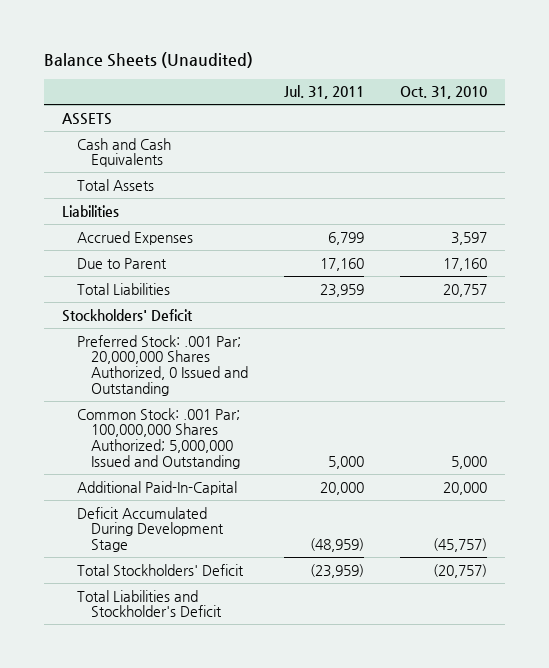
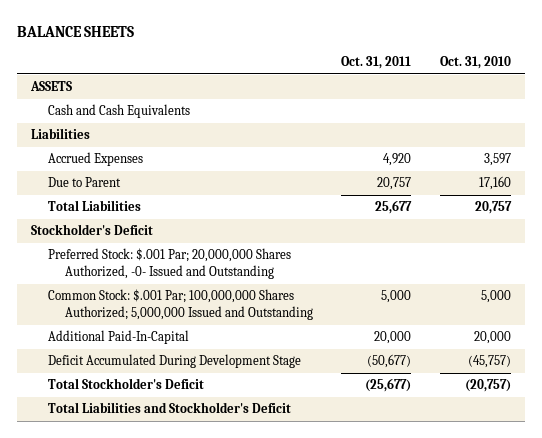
[44,52,254,69] Balance Sheets (Unaudited) -> [16,25,134,37] BALANCE SHEETS
[284,85,365,100] Jul. 31, 2011 -> none
none -> [341,56,412,70] Oct. 31, 2011
[76,178,154,191] Total Assets -> none
[62,308,194,322] Stockholders' Deficit -> [31,224,154,236] Stockholder's Deficit
[76,334,249,396] Preferred Stock: .001 Par; 20,000,000 Shares Authorized, 0 Issued and Outstanding -> [47,248,291,280] Preferred Stock: $.001 Par; 20,000,000 Shares Authorized, -0- Issued and Outstanding
[76,407,241,469] Common Stock: .001 Par; 100,000,000 Shares Authorized; 5,000,000 Issued and Outstanding -> [47,289,313,321] Common Stock: $.001 Par; 100,000,000 Shares Authorized; 5,000,000 Issued and Outstanding
[76,563,244,576] Total Stockholders' Deficit -> [47,378,204,390] Total Stockholder's Deficit

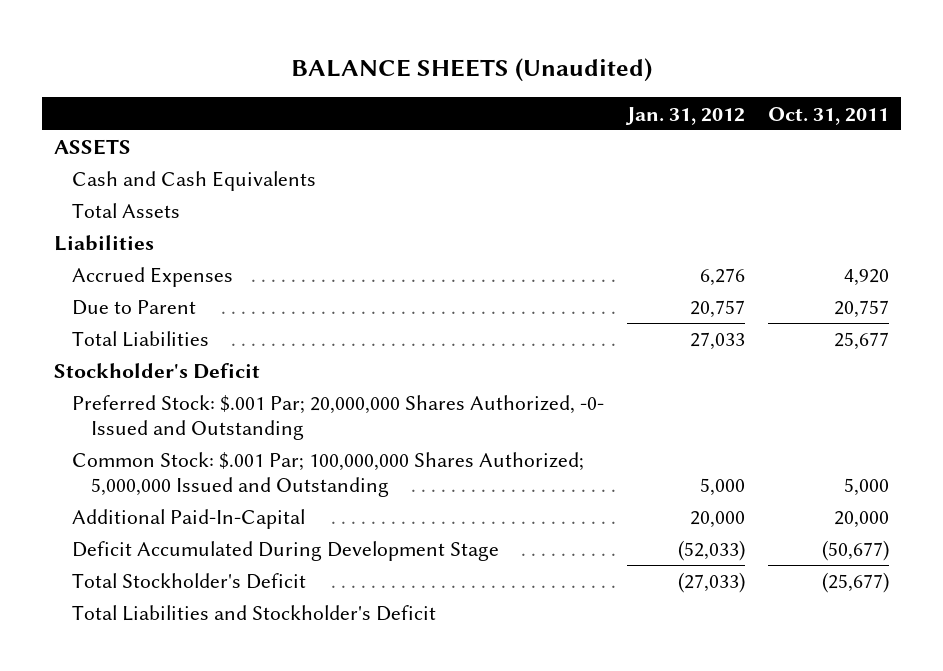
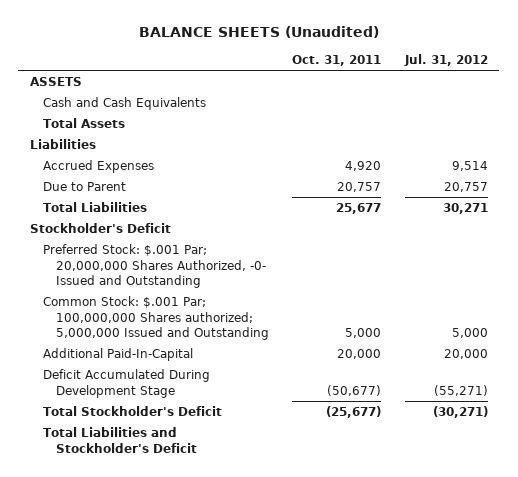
[625,106,746,125] Jan. 31, 2012 -> none
none -> [403,54,488,67] Jul. 31, 2012
[72,452,585,498] Common Stock: $.001 Par; 100,000,000 Shares Authorized; 5,000,000 Issued and Outstanding -> [43,295,269,341] Common Stock: $.001 Par; 100,000,000 Shares authorized; 5,000,000 Issued and Outstanding

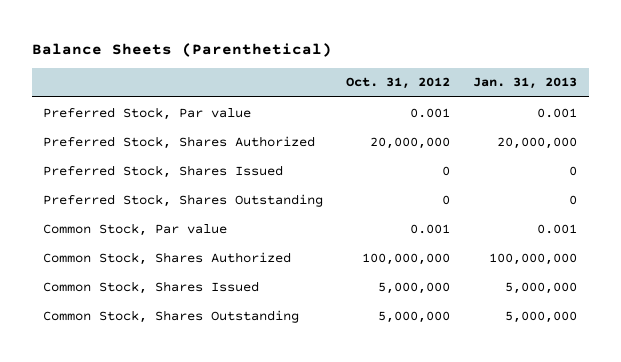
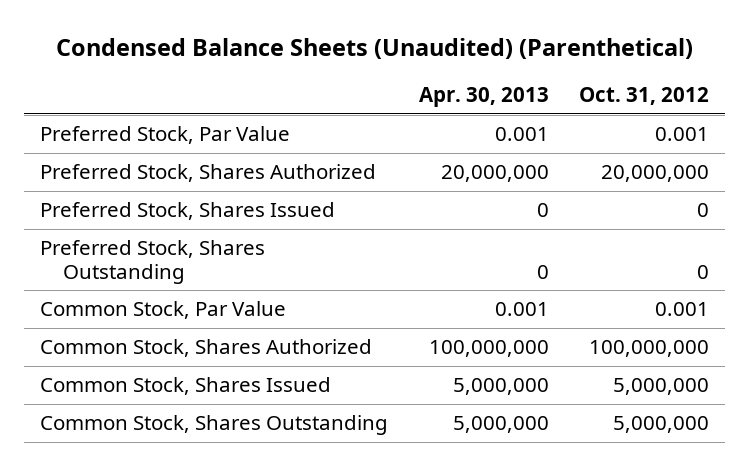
[31,42,332,57] Balance Sheets (Parenthetical) -> [55,37,693,59] Condensed Balance Sheets (Unaudited) (Parenthetical)
[473,77,578,90] Jan. 31, 2013 -> none
none -> [418,87,549,108] Apr. 30, 2013
[43,106,252,120] Preferred Stock, Par value -> [39,126,290,145] Preferred Stock, Par Value
[43,222,228,236] Common Stock, Par value -> [39,301,286,320] Common Stock, Par Value

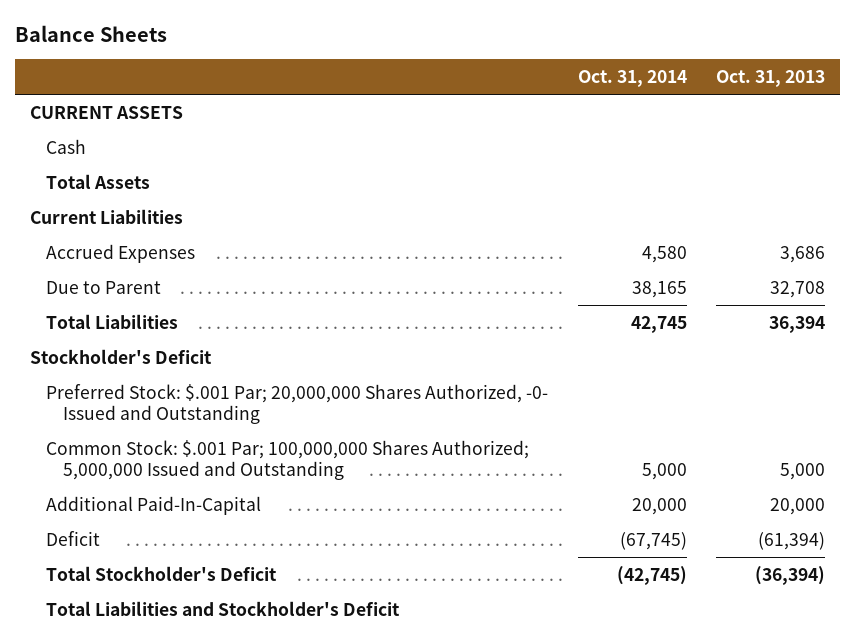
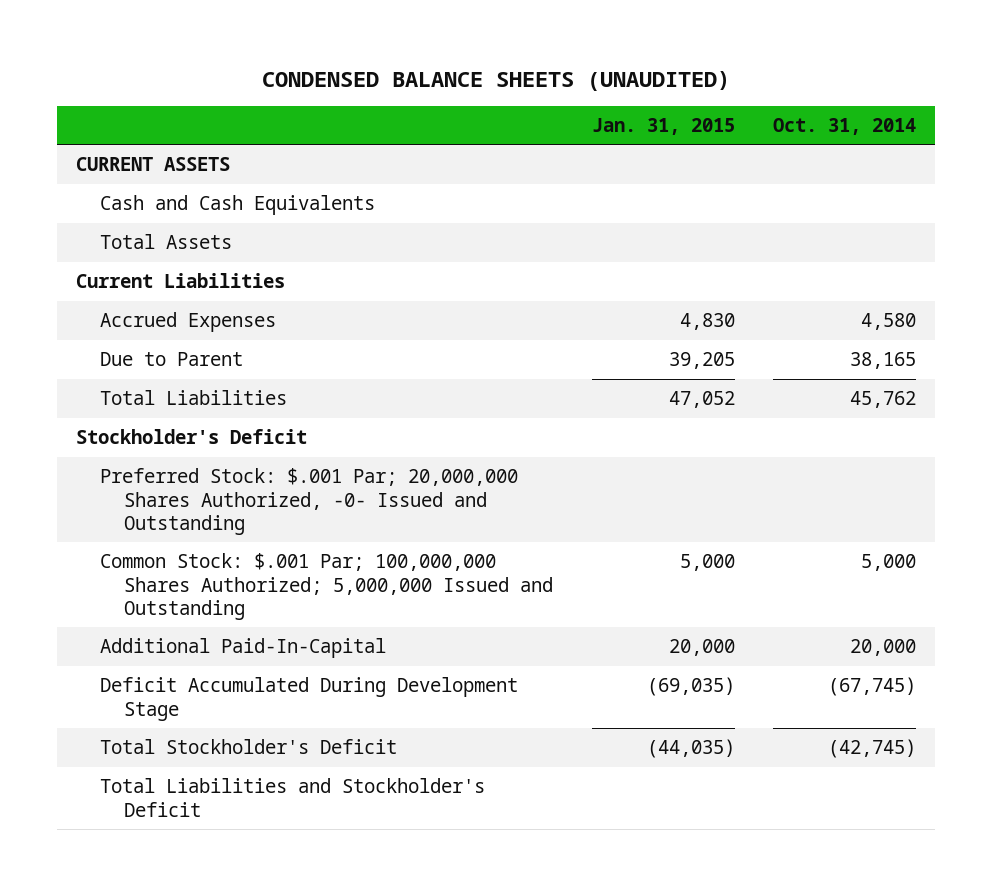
[14,24,167,42] Balance Sheets -> [262,70,731,91] CONDENSED BALANCE SHEETS (UNAUDITED)
[716,69,826,87] Oct. 31, 2013 -> none
none -> [591,118,735,136] Jan. 31, 2015
[46,138,87,154] Cash -> [100,195,376,216] Cash and Cash Equivalents
[630,315,687,333] 42,745 -> [850,391,917,409] 45,762
[46,530,101,546] Deficit -> [100,677,519,721] Deficit Accumulated During Development Stage

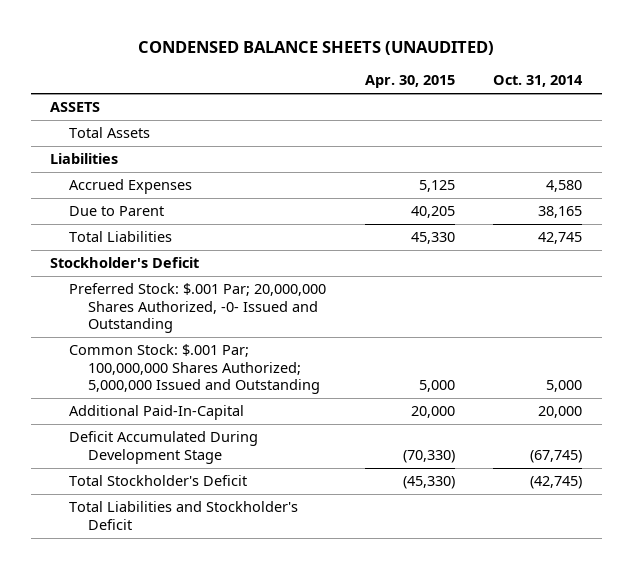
[591,118,735,136] Jan. 31, 2015 -> none
none -> [364,75,455,89] Apr. 30, 2015
[100,195,376,216] Cash and Cash Equivalents -> none
[75,157,230,172] CURRENT ASSETS -> [50,102,101,113] ASSETS
[75,273,285,289] Current Liabilities -> [50,153,119,165] Liabilities
[850,391,917,409] 45,762 -> [538,232,583,245] 42,745

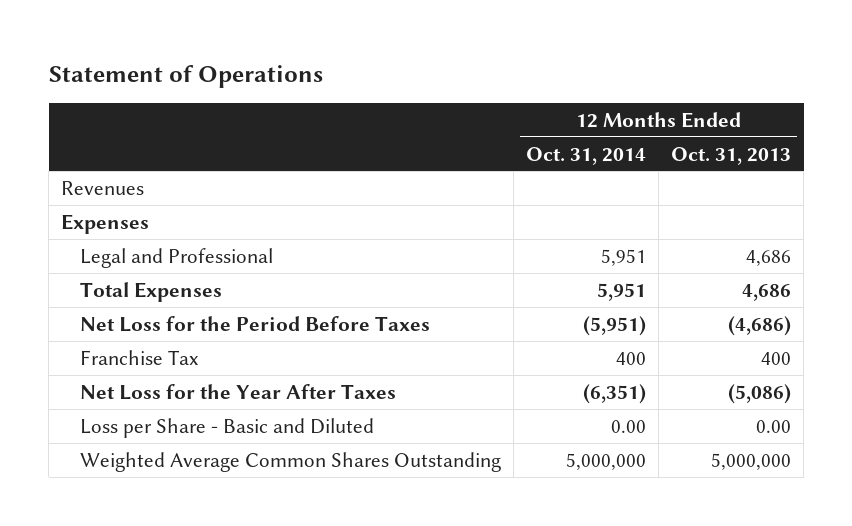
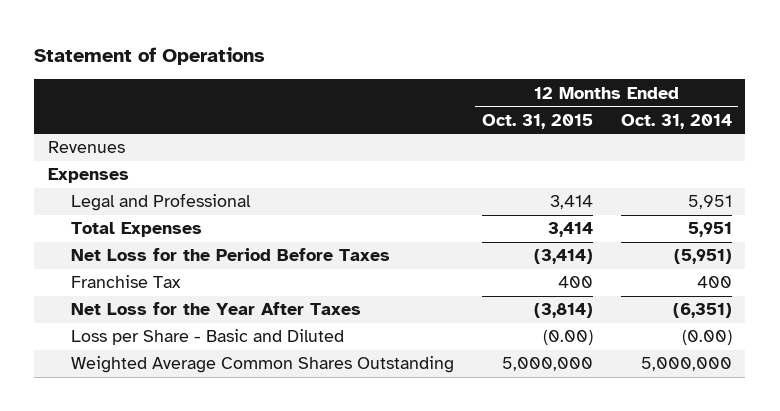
[671,146,792,165] Oct. 31, 2013 -> none
none -> [481,113,593,129] Oct. 31, 2015
[611,419,647,433] 0.00 -> [681,330,732,346] (0.00)

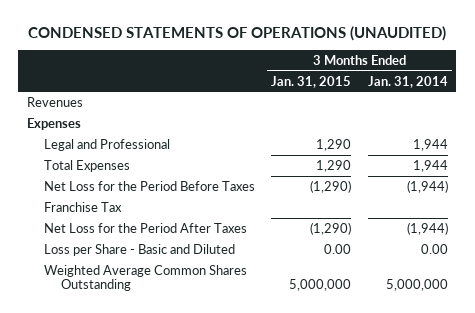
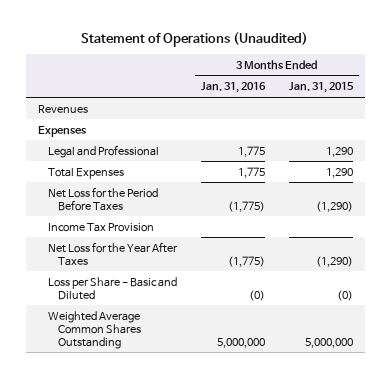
[28,25,447,41] CONDENSED STATEMENTS OF OPERATIONS (UNAUDITED) -> [81,32,309,48] Statement of Operations (Unaudited)
[367,75,448,88] Jan. 31, 2014 -> none
none -> [200,82,266,94] Jan. 31, 2016
[43,201,122,212] Franchise Tax -> [48,222,155,232] Income Tax Provision
[43,222,247,233] Net Loss for the Period After Taxes -> [48,241,179,266] Net Loss for the Year After Taxes
[324,243,352,254] 0.00 -> [336,289,353,301] (0)

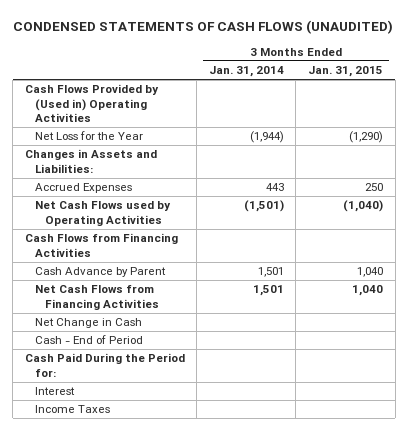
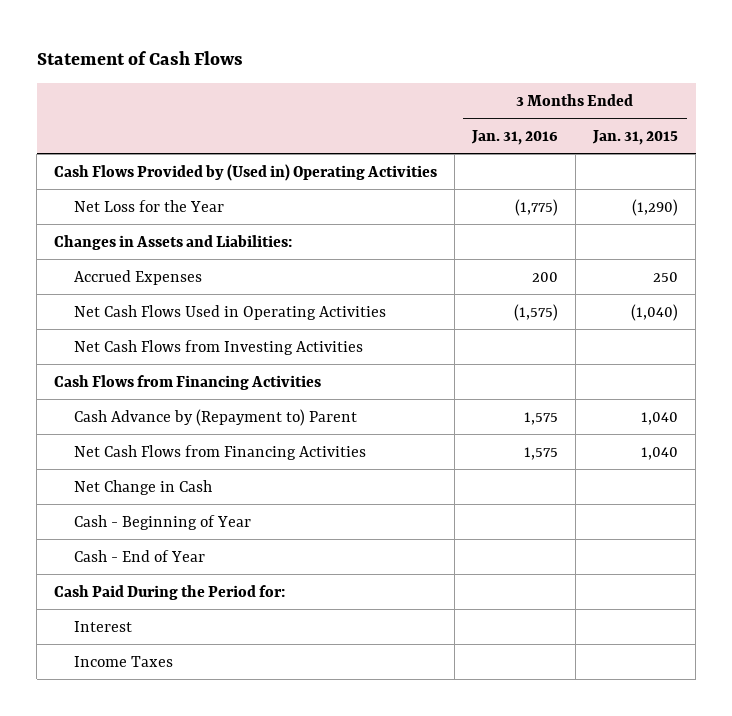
[12,19,393,34] CONDENSED STATEMENTS OF CASH FLOWS (UNAUDITED) -> [36,50,243,65] Statement of Cash Flows
[208,65,284,77] Jan. 31, 2014 -> none
none -> [471,129,559,145] Jan. 31, 2016
[35,201,172,226] Net Cash Flows used by Operating Activities -> [74,304,387,320] Net Cash Flows Used in Operating Activities
none -> [74,339,364,355] Net Cash Flows from Investing Activities
[35,267,167,278] Cash Advance by Parent -> [74,408,358,426] Cash Advance by (Repayment to) Parent
[35,335,144,345] Cash - End of Period -> [74,514,252,530] Cash - Beginning of Year
none -> [74,549,206,562] Cash - End of Year

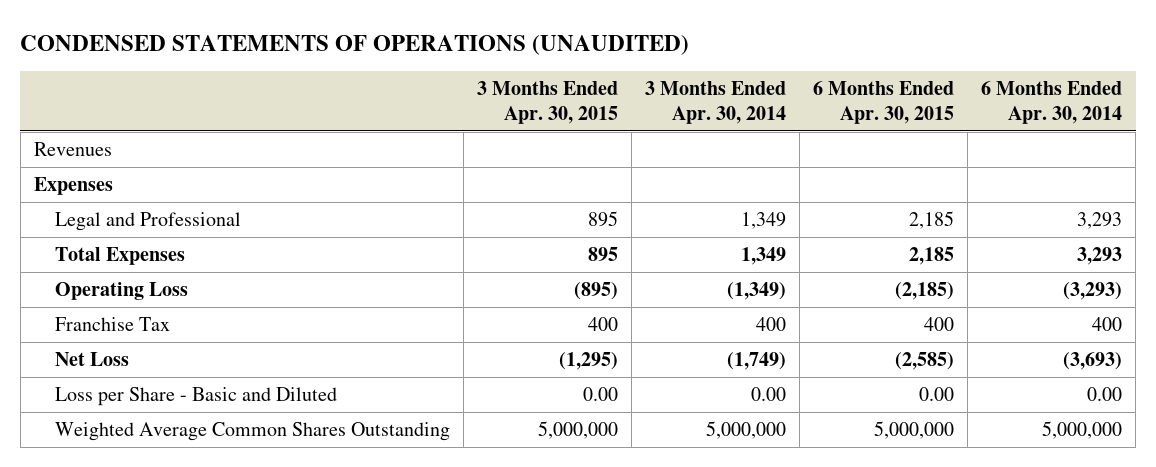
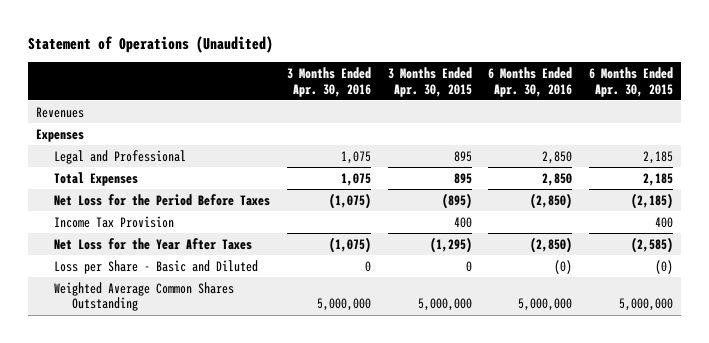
[20,35,690,56] CONDENSED STATEMENTS OF OPERATIONS (UNAUDITED) -> [27,35,273,53] Statement of Operations (Unaudited)
[645,81,787,124] 3 Months Ended Apr. 30, 2014 -> none
[981,81,1123,124] 6 Months Ended Apr. 30, 2014 -> none
none -> [286,66,371,97] 3 Months Ended Apr. 30, 2016
none -> [488,66,573,97] 6 Months Ended Apr. 30, 2016
[54,282,188,301] Operating Loss -> [54,193,271,206] Net Loss for the Period Before Taxes
[54,317,170,332] Franchise Tax -> [54,215,175,228] Income Tax Provision
[54,352,129,367] Net Loss -> [54,237,253,250] Net Loss for the Year After Taxes
[582,387,618,402] 0.00 -> [465,260,472,272] 0
[919,387,955,402] 0.00 -> [655,259,674,274] (0)

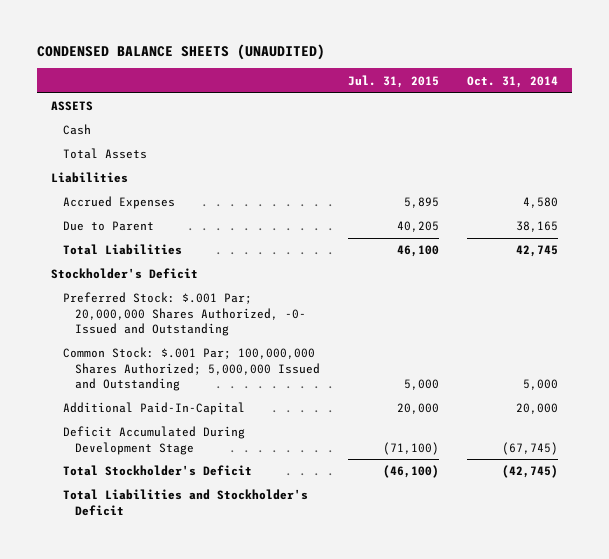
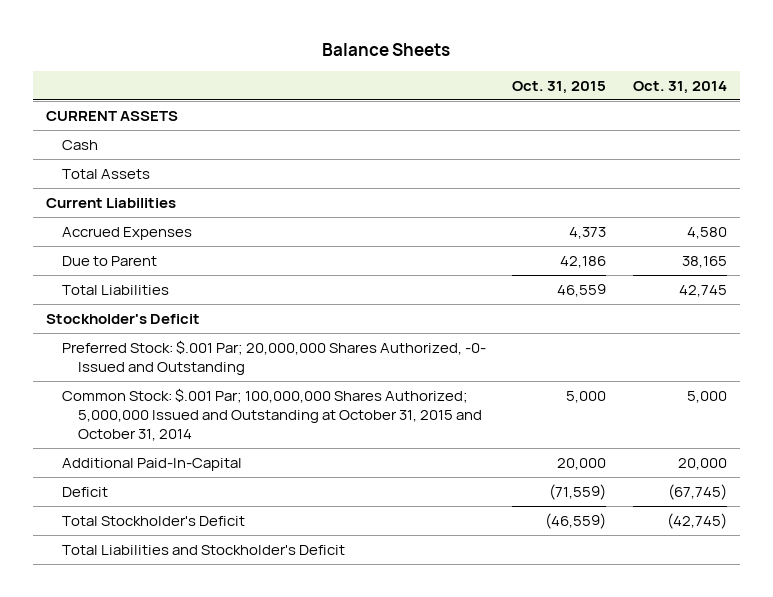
[37,44,326,61] CONDENSED BALANCE SHEETS (UNAUDITED) -> [322,43,451,57] Balance Sheets
[347,74,439,88] Jul. 31, 2015 -> none
none -> [512,80,607,94] Oct. 31, 2015
[51,101,94,112] ASSETS -> [45,110,178,121] CURRENT ASSETS
[51,172,129,184] Liabilities -> [45,197,176,208] Current Liabilities
[62,347,320,391] Common Stock: $.001 Par; 100,000,000 Shares Authorized; 5,000,000 Issued and Outstanding -> [61,387,482,442] Common Stock: $.001 Par; 100,000,000 Shares Authorized; 5,000,000 Issued and Outstanding at October 31, 2015 and October 31, 2014
[62,426,245,455] Deficit Accumulated During Development Stage -> [61,486,108,497] Deficit

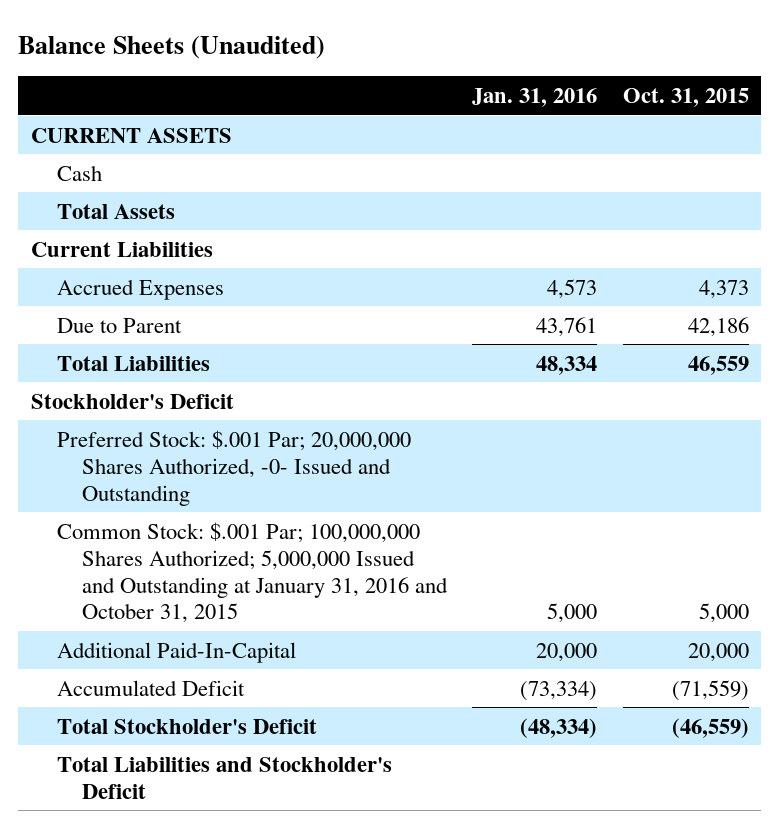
[322,43,451,57] Balance Sheets -> [18,35,326,59] Balance Sheets (Unaudited)
[632,80,727,94] Oct. 31, 2014 -> none
none -> [472,87,598,107] Jan. 31, 2016
[61,387,482,442] Common Stock: $.001 Par; 100,000,000 Shares Authorized; 5,000,000 Issued and Outstanding at October 31, 2015 and October 31, 2014 -> [56,521,449,624] Common Stock: $.001 Par; 100,000,000 Shares Authorized; 5,000,000 Issued and Outstanding at January 31, 2016 and October 31, 2015
[61,486,108,497] Deficit -> [56,679,245,696] Accumulated Deficit

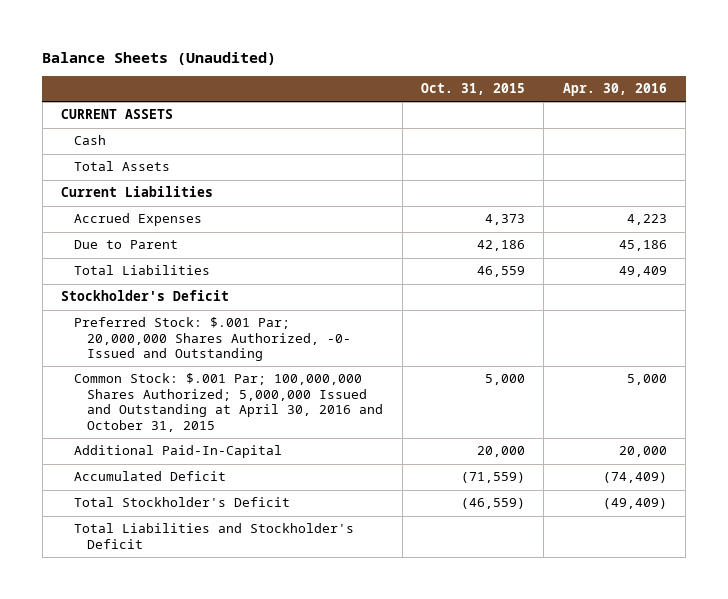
[472,87,598,107] Jan. 31, 2016 -> none
none -> [562,83,667,97] Apr. 30, 2016
[56,521,449,624] Common Stock: $.001 Par; 100,000,000 Shares Authorized; 5,000,000 Issued and Outstanding at January 31, 2016 and October 31, 2015 -> [74,373,384,432] Common Stock: $.001 Par; 100,000,000 Shares Authorized; 5,000,000 Issued and Outstanding at April 30, 2016 and October 31, 2015

